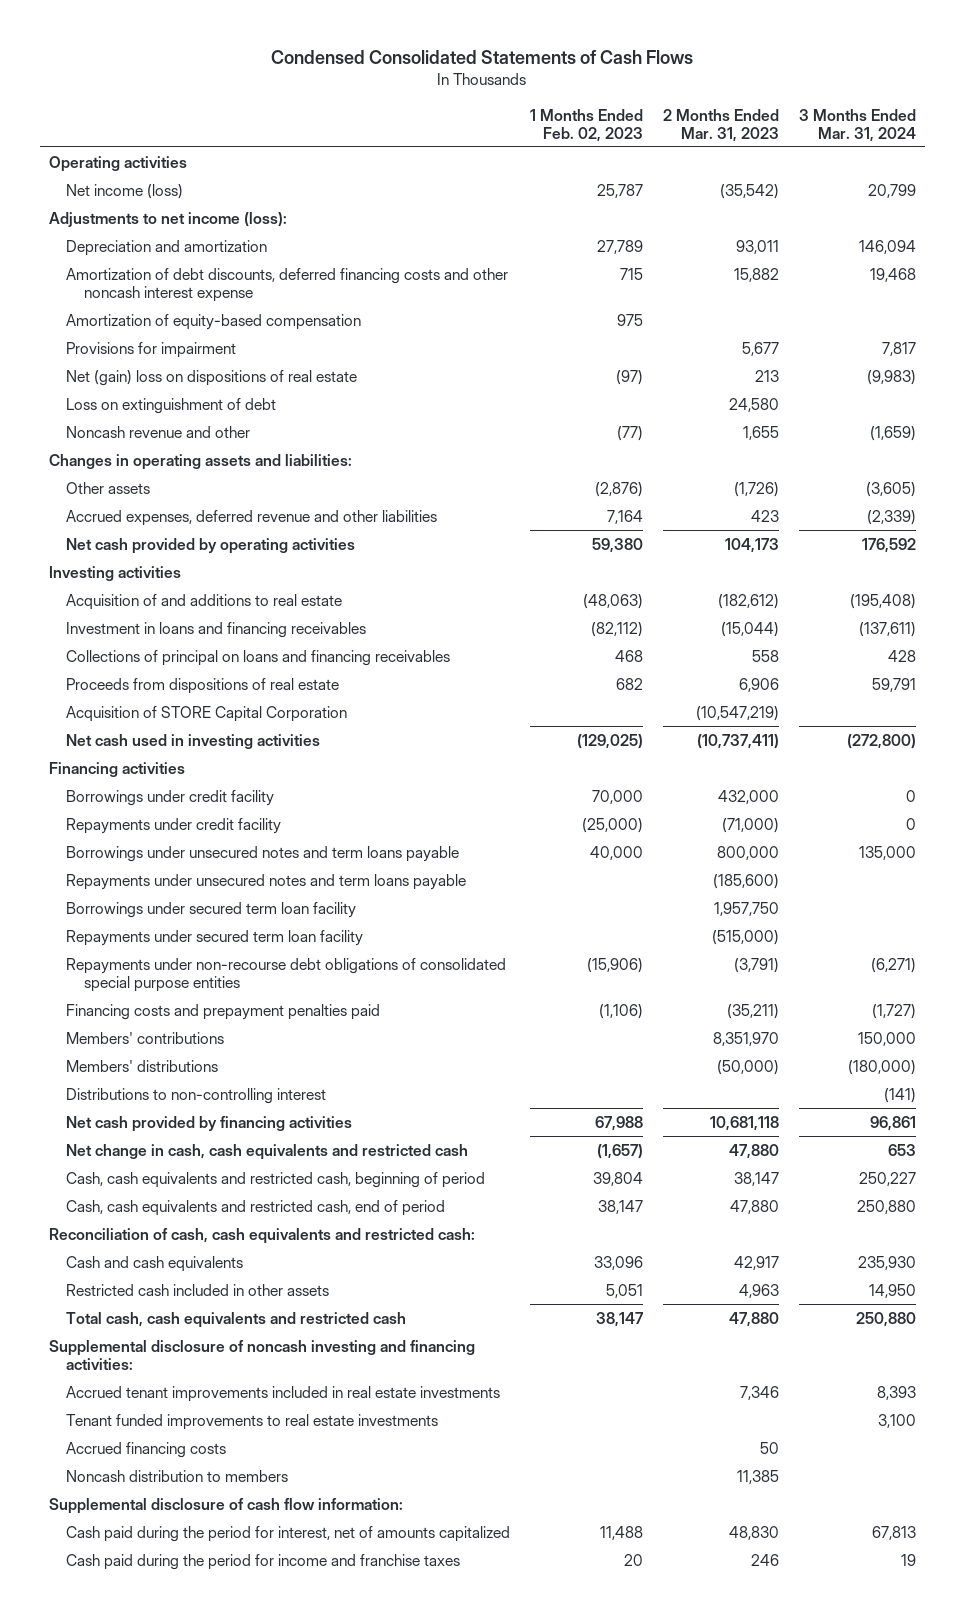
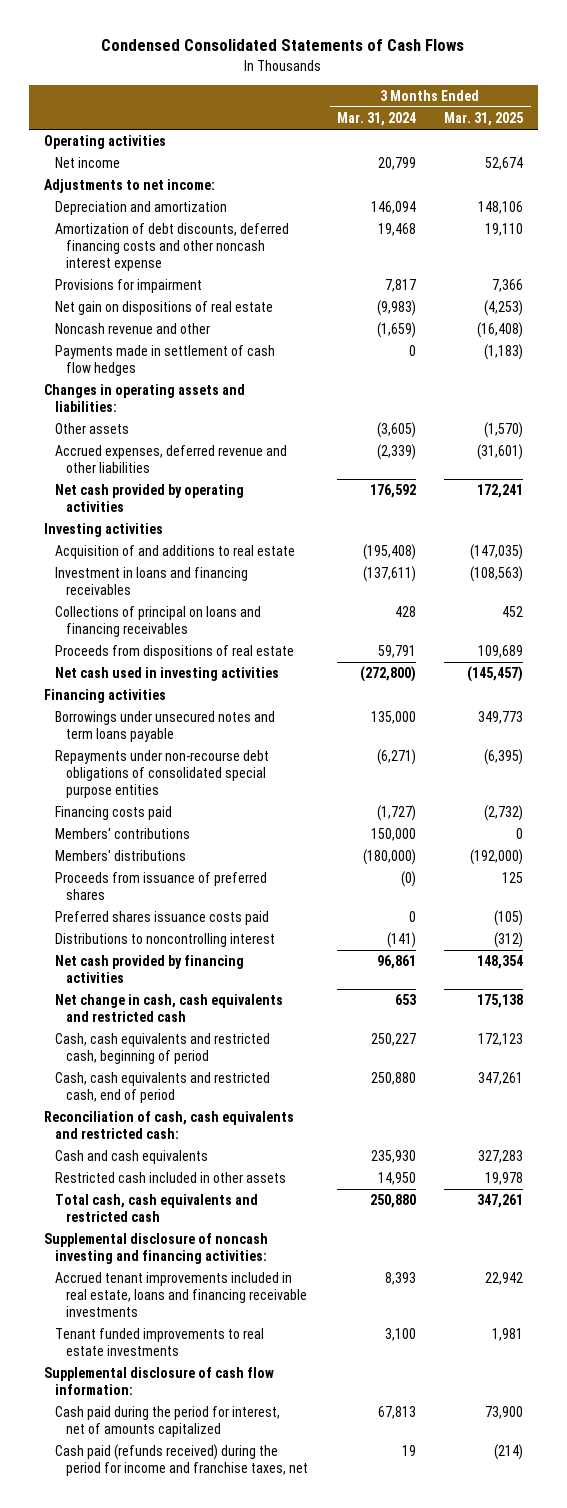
[530,108,644,142] 1 Months Ended Feb. 02, 2023 -> none
[662,108,779,142] 2 Months Ended Mar. 31, 2023 -> none
none -> [444,112,524,127] Mar. 31, 2025
[66,183,184,199] Net income (loss) -> [55,157,121,169] Net income
[49,211,288,227] Adjustments to net income (loss): -> [43,179,215,194] Adjustments to net income:
[66,313,362,330] Amortization of equity-based compensation -> none
[66,397,277,414] Loss on extinguishment of debt -> none
[66,369,358,386] Net (gain) loss on dispositions of real estate -> [55,301,274,316] Net gain on dispositions of real estate
none -> [55,345,276,376] Payments made in settlement of cash flow hedges
[66,705,348,722] Acquisition of STORE Capital Corporation -> none
[66,789,275,806] Borrowings under credit facility -> none
[66,817,282,834] Repayments under credit facility -> none
[66,873,467,890] Repayments under unsecured notes and term loans payable -> none
[66,901,357,918] Borrowings under secured term loan facility -> none
[66,929,364,946] Repayments under secured term loan facility -> none
[66,1003,381,1020] Financing costs and prepayment penalties paid -> [55,806,173,821] Financing costs paid
none -> [55,872,268,900] Proceeds from issuance of preferred shares
none -> [55,911,270,926] Preferred shares issuance costs paid
[66,1087,327,1104] Distributions to non-controlling interest -> [55,933,276,948] Distributions to noncontrolling interest
[66,1385,501,1402] Accrued tenant improvements included in real estate investments -> [55,1272,308,1317] Accrued tenant improvements included in real estate, loans and financing receivable investments
[66,1441,227,1458] Accrued financing costs -> none
[66,1469,289,1482] Noncash distribution to members -> none
[66,1553,461,1570] Cash paid during the period for income and franchise taxes -> [55,1444,309,1476] Cash paid (refunds received) during the period for income and franchise taxes, net

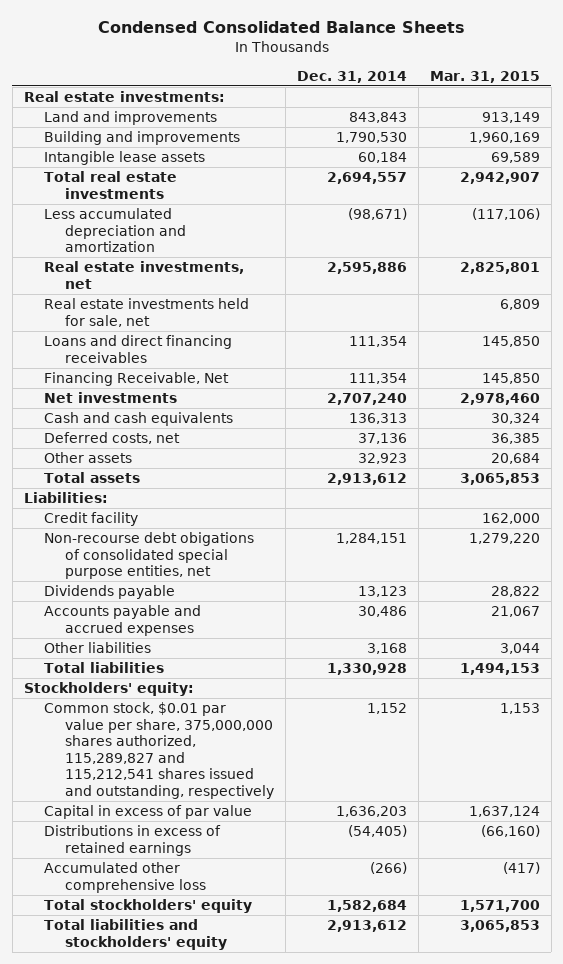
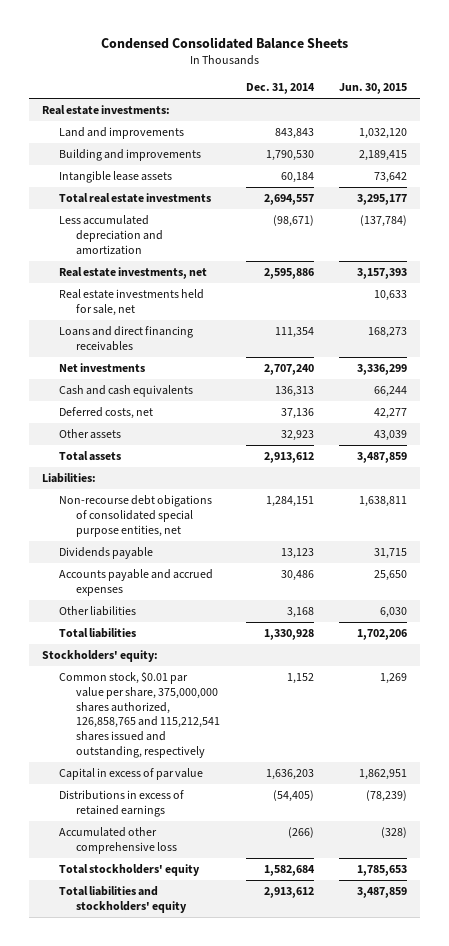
[429,70,540,83] Mar. 31, 2015 -> none
none -> [339,83,408,95] Jun. 30, 2015
[44,372,230,387] Financing Receivable, Net -> none
[44,512,139,527] Credit facility -> none
[44,702,274,799] Common stock, $0.01 par value per share, 375,000,000 shares authorized, 115,289,827 and 115,212,541 shares issued and outstanding, respectively -> [58,672,220,758] Common stock, $0.01 par value per share, 375,000,000 shares authorized, 126,858,765 and 115,212,541 shares issued and outstanding, respectively

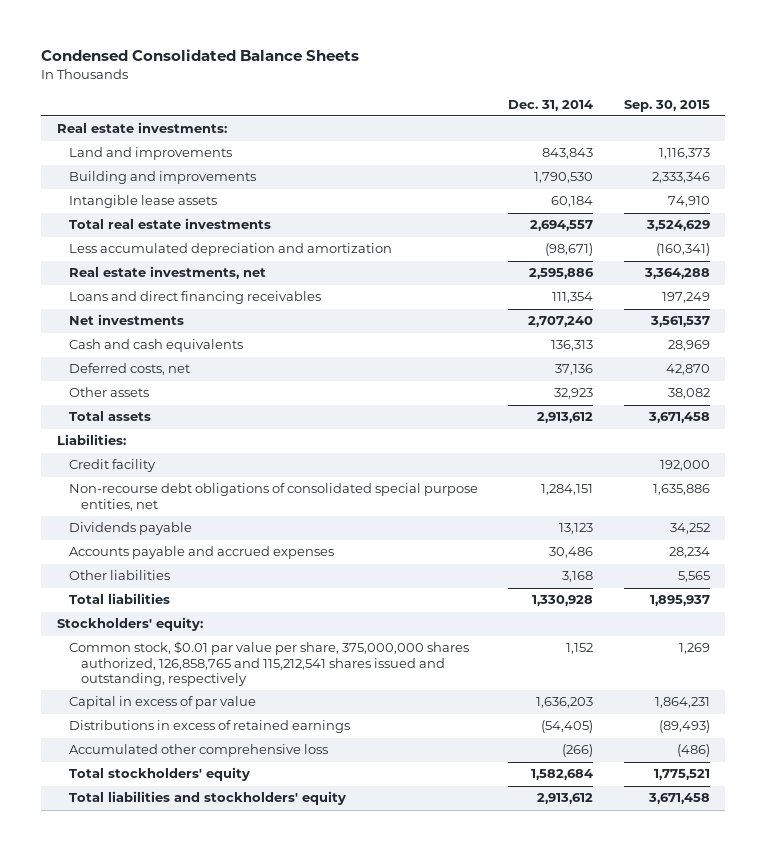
[339,83,408,95] Jun. 30, 2015 -> none
none -> [623,99,710,112] Sep. 30, 2015
[58,289,204,316] Real estate investments held for sale, net -> none
none -> [68,459,156,473] Credit facility
[58,495,212,537] Non-recourse debt obigations of consolidated special purpose entities, net -> [68,483,478,511] Non-recourse debt obligations of consolidated special purpose entities, net

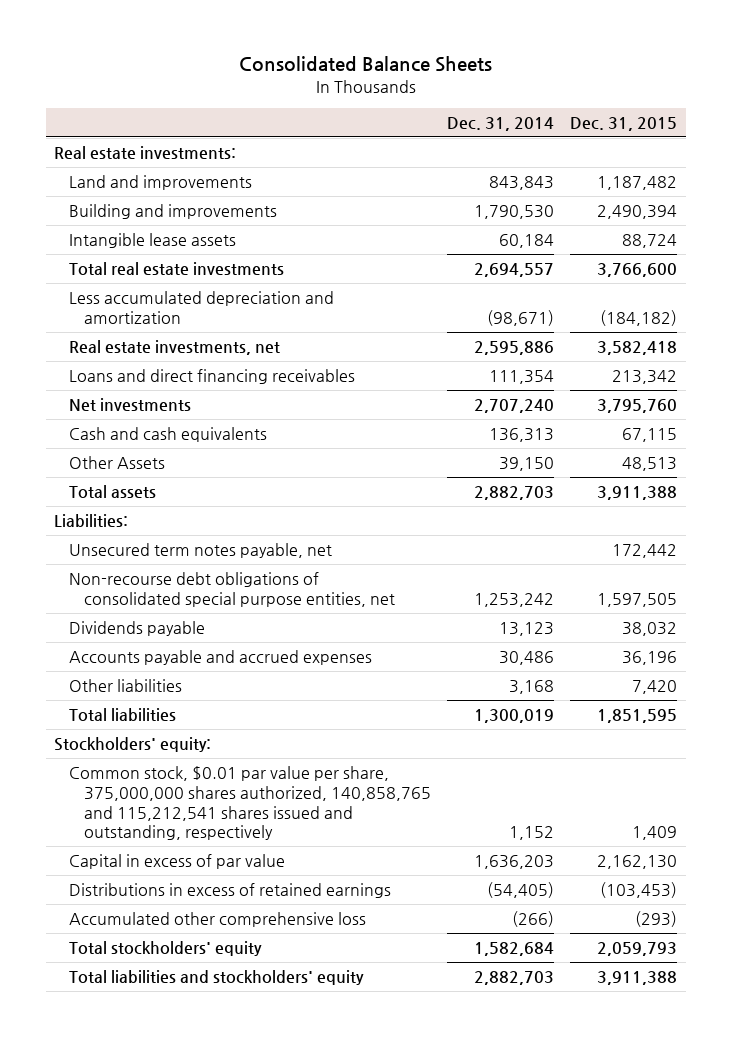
[41,49,360,62] Condensed Consolidated Balance Sheets -> [238,56,492,73] Consolidated Balance Sheets
[623,99,710,112] Sep. 30, 2015 -> none
none -> [570,116,678,131] Dec. 31, 2015
[68,363,190,376] Deferred costs, net -> none
[68,387,149,398] Other assets -> [68,456,165,470] Other Assets
[554,388,594,400] 32,923 -> [499,457,555,472] 39,150
[537,412,594,424] 2,913,612 -> [474,486,555,501] 2,882,703
[68,459,156,473] Credit facility -> none
none -> [68,543,332,559] Unsecured term notes payable, net
[541,484,594,496] 1,284,151 -> [474,592,555,607] 1,253,242
[532,595,594,607] 1,330,928 -> [474,709,555,724] 1,300,019
[68,641,469,687] Common stock, $0.01 par value per share, 375,000,000 shares authorized, 126,858,765 and 115,212,541 shares issued and outstanding, respectively -> [68,766,431,841] Common stock, $0.01 par value per share, 375,000,000 shares authorized, 140,858,765 and 115,212,541 shares issued and outstanding, respectively
[537,793,594,805] 2,913,612 -> [474,971,555,986] 2,882,703

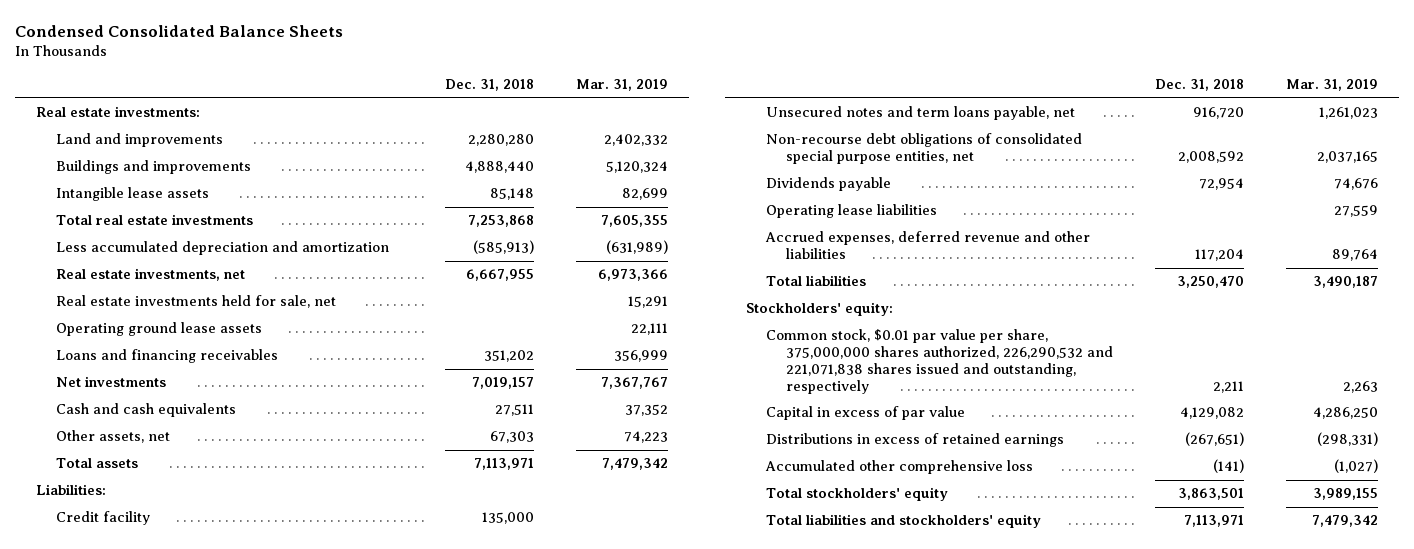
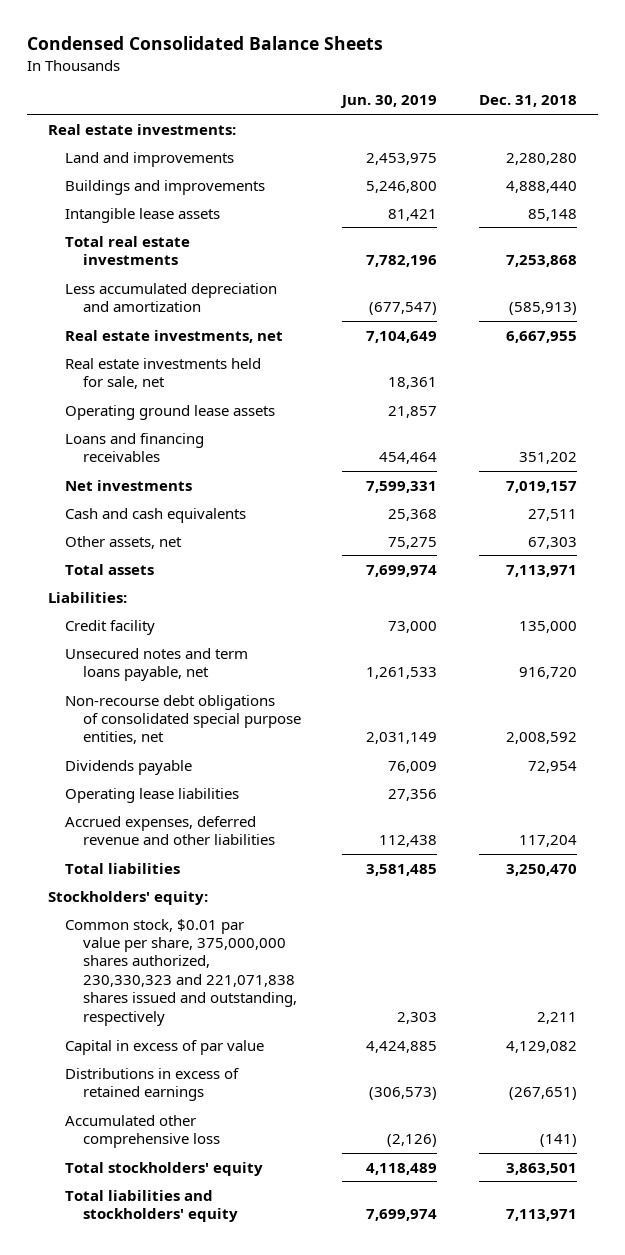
[576,79,669,92] Mar. 31, 2019 -> none
none -> [340,95,438,109] Jun. 30, 2019
[765,329,1113,394] Common stock, $0.01 par value per share, 375,000,000 shares authorized, 226,290,532 and 221,071,838 shares issued and outstanding, respectively -> [65,918,297,1026] Common stock, $0.01 par value per share, 375,000,000 shares authorized, 230,330,323 and 221,071,838 shares issued and outstanding, respectively

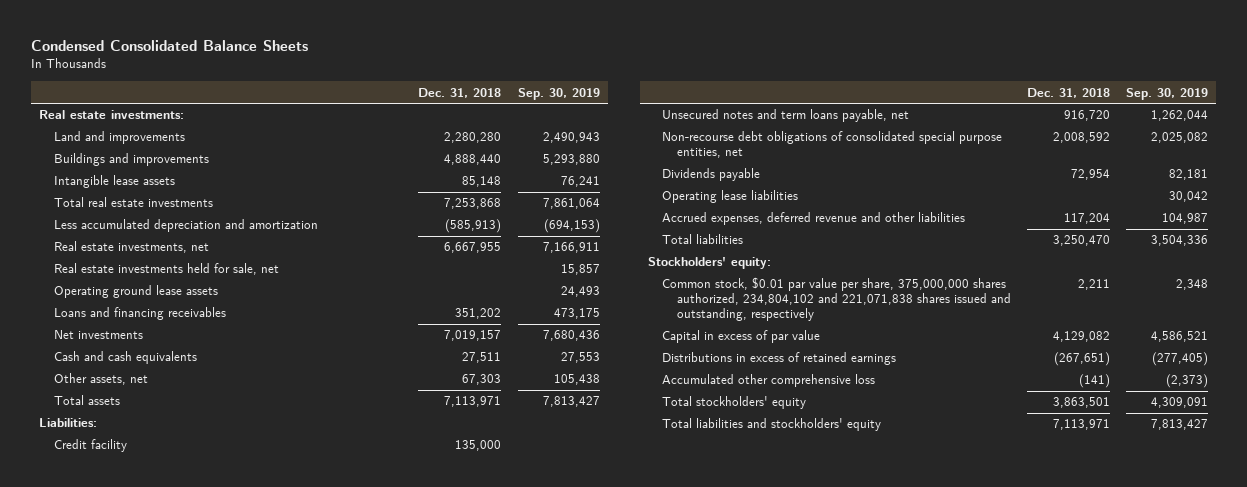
[340,95,438,109] Jun. 30, 2019 -> none
none -> [517,87,600,100] Sep. 30, 2019
[65,918,297,1026] Common stock, $0.01 par value per share, 375,000,000 shares authorized, 230,330,323 and 221,071,838 shares issued and outstanding, respectively -> [662,277,1011,322] Common stock, $0.01 par value per share, 375,000,000 shares authorized, 234,804,102 and 221,071,838 shares issued and outstanding, respectively

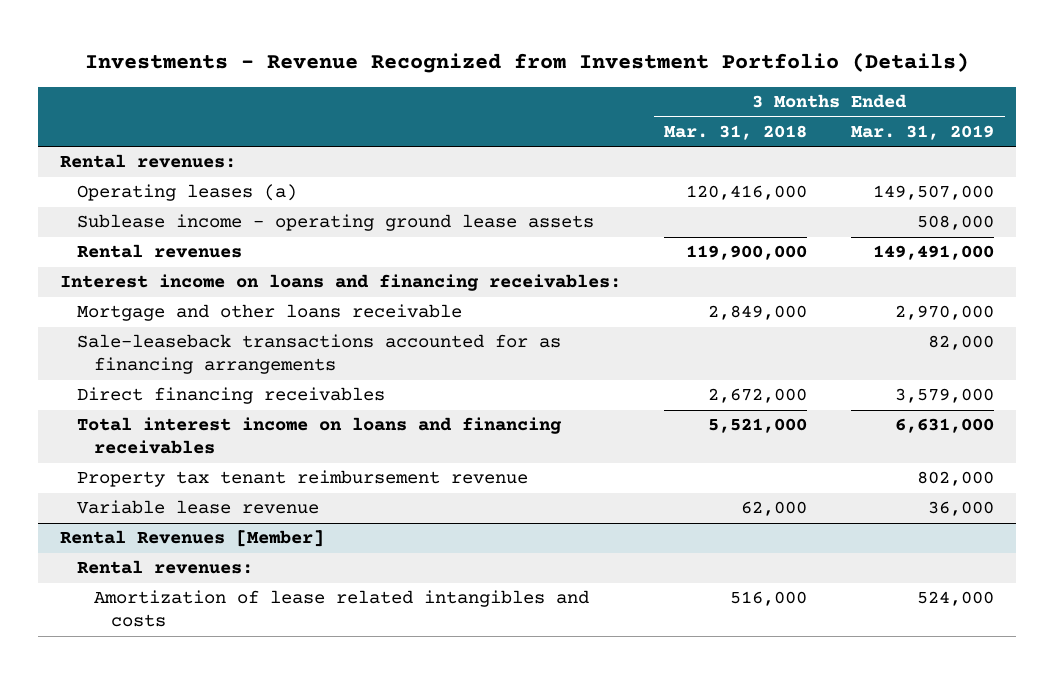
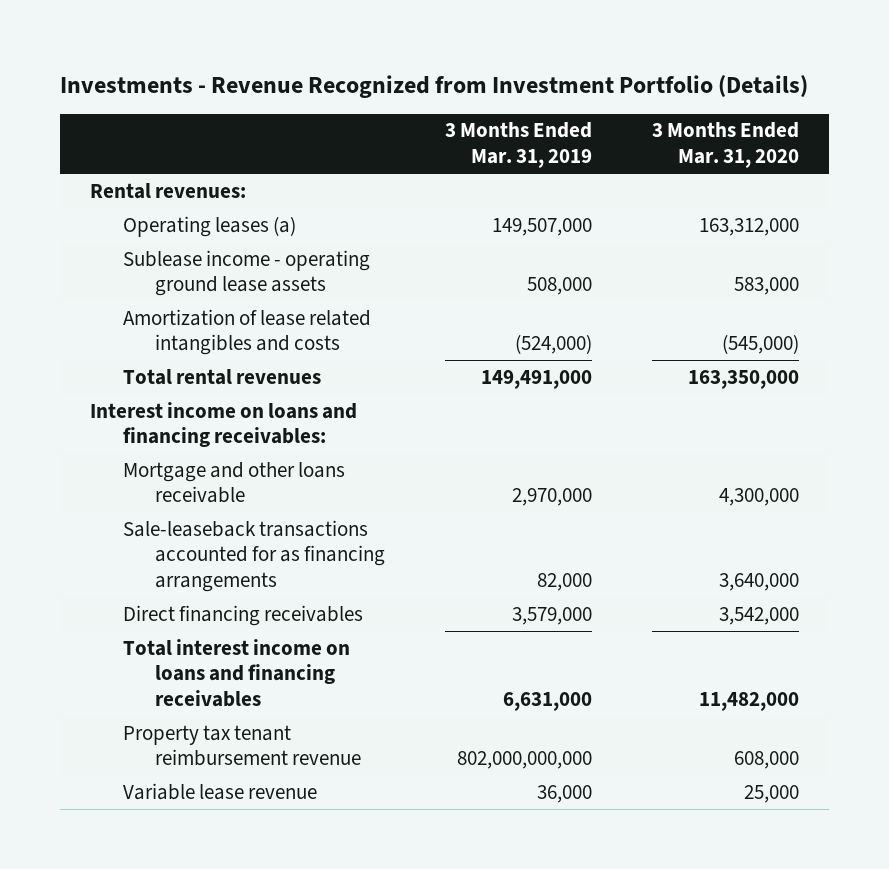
[664,124,808,140] Mar. 31, 2018 -> none
none -> [651,122,799,169] 3 Months Ended Mar. 31, 2020
none -> [122,308,371,356] Amortization of lease related intangibles and costs
[76,244,242,259] Rental revenues -> [122,368,321,385] Total rental revenues
[916,471,994,487] 802,000 -> [456,751,592,770] 802,000,000,000
[60,530,325,548] Rental Revenues [Member] -> none
[76,560,253,575] Rental revenues: -> none
[93,590,589,628] Amortization of lease related intangibles and costs -> none

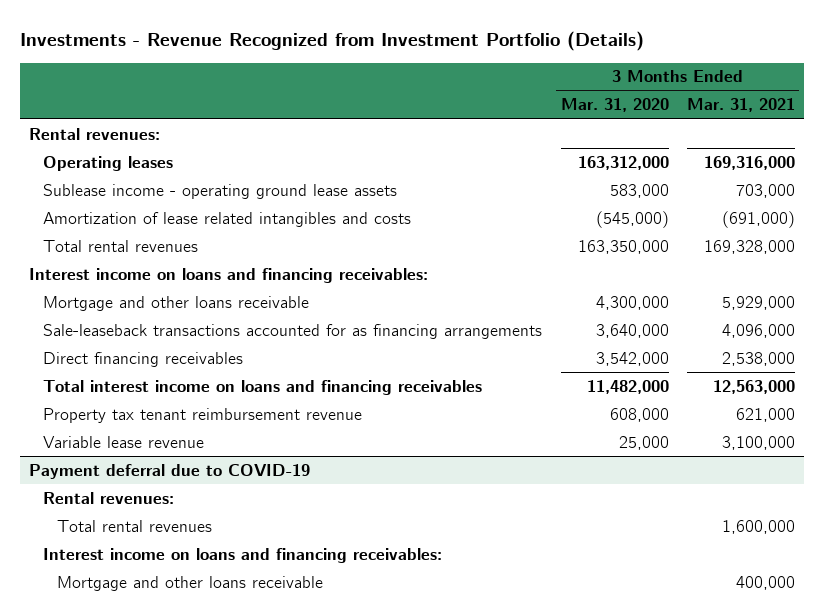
[444,122,592,169] 3 Months Ended Mar. 31, 2019 -> none
none -> [686,98,795,113] Mar. 31, 2021
[122,215,296,237] Operating leases (a) -> [43,155,174,171] Operating leases
none -> [29,463,311,479] Payment deferral due to COVID-19
none -> [43,491,175,504] Rental revenues:
none -> [57,519,213,532] Total rental revenues
none -> [43,547,443,563] Interest income on loans and financing receivables:
none -> [57,575,324,591] Mortgage and other loans receivable

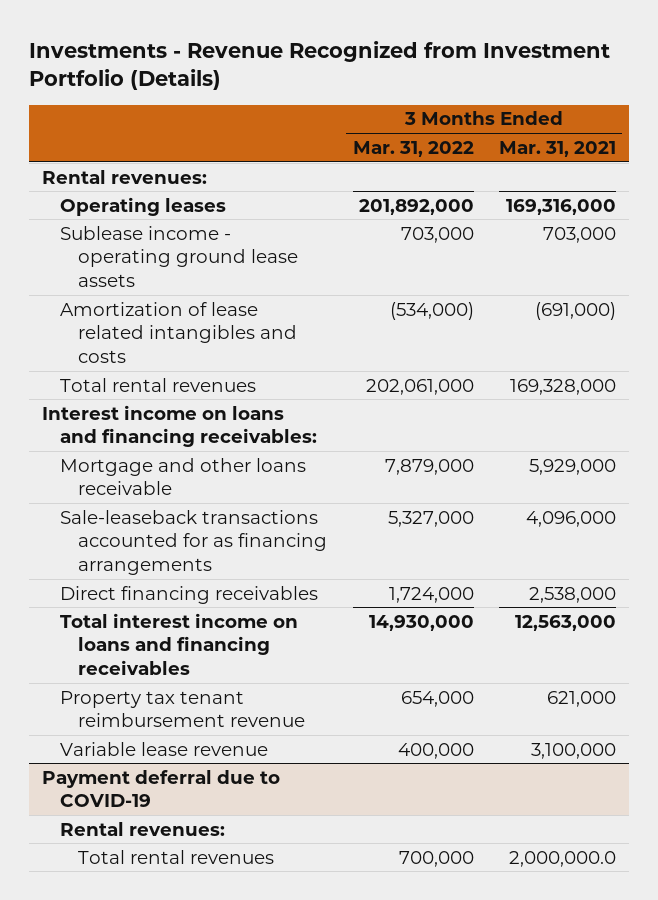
[560,98,669,113] Mar. 31, 2020 -> none
none -> [352,140,474,157] Mar. 31, 2022
[43,547,443,563] Interest income on loans and financing receivables: -> none
[57,575,324,591] Mortgage and other loans receivable -> none
[721,519,795,534] 1,600,000 -> [509,850,617,867] 2,000,000.0

